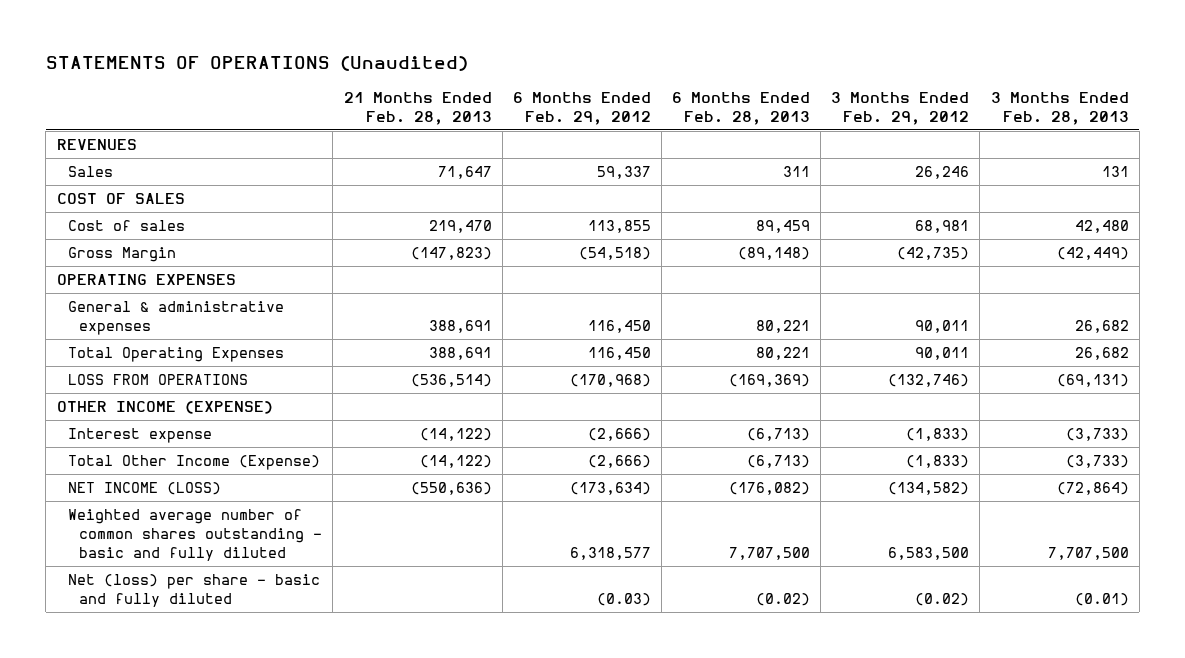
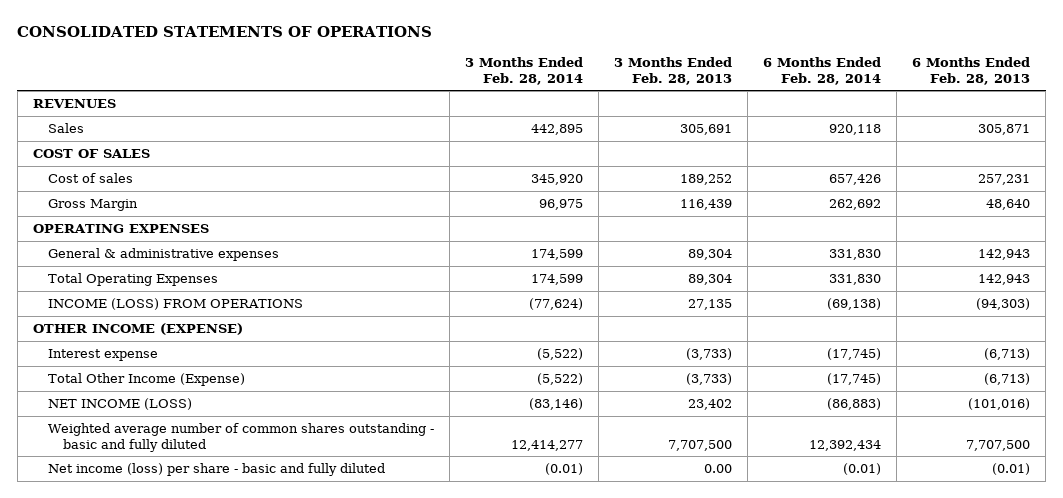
[45,55,468,71] STATEMENTS OF OPERATIONS (Unaudited) -> [17,26,433,38] CONSOLIDATED STATEMENTS OF OPERATIONS
[343,91,492,125] 21 Months Ended Feb. 28, 2013 -> none
[512,91,651,125] 6 Months Ended Feb. 29, 2012 -> none
[831,91,970,125] 3 Months Ended Feb. 29, 2012 -> none
none -> [464,57,583,85] 3 Months Ended Feb. 28, 2014
none -> [763,57,882,85] 6 Months Ended Feb. 28, 2014
[783,166,811,178] 311 -> [978,124,1031,136] 305,871
[1101,166,1129,178] 131 -> [680,124,733,136] 305,691
[756,220,811,234] 89,459 -> [978,174,1031,186] 257,231
[1074,220,1129,234] 42,480 -> [680,174,733,186] 189,252
[738,247,811,261] (89,148) -> [986,199,1031,211] 48,640
[1056,247,1129,261] (42,449) -> [680,199,733,211] 116,439
[756,320,811,334] 80,221 -> [978,249,1031,261] 142,943
[1074,320,1129,334] 26,682 -> [688,249,733,261] 89,304
[756,347,811,361] 80,221 -> [978,274,1031,286] 142,943
[1074,347,1129,361] 26,682 -> [688,274,733,286] 89,304
[67,374,248,386] LOSS FROM OPERATIONS -> [47,298,303,311] INCOME (LOSS) FROM OPERATIONS
[729,374,811,388] (169,369) -> [976,298,1031,311] (94,303)
[1056,374,1129,388] (69,131) -> [688,299,733,311] 27,135
[729,482,811,496] (176,082) -> [968,398,1031,411] (101,016)
[1056,482,1129,496] (72,864) -> [688,399,733,411] 23,402
[67,574,320,608] Net (loss) per share - basic and fully diluted -> [47,463,385,477] Net income (loss) per share - basic and fully diluted
[756,593,811,607] (0.02) -> [992,463,1031,476] (0.01)
[1074,593,1129,607] (0.01) -> [704,464,733,474] 0.00

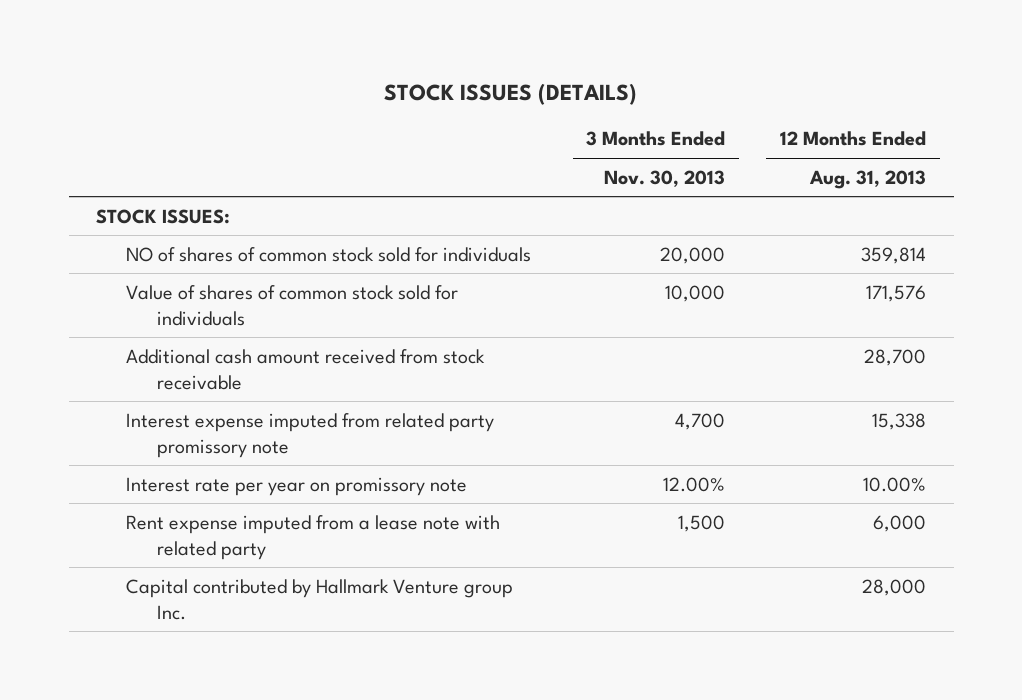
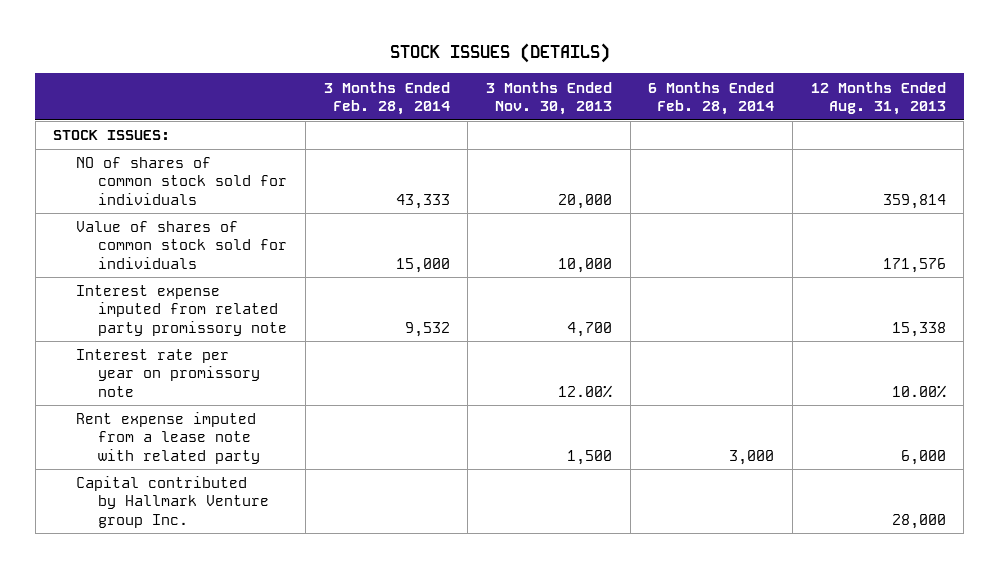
none -> [323,81,450,115] 3 Months Ended Feb. 28, 2014
none -> [648,81,775,115] 6 Months Ended Feb. 28, 2014
[126,348,486,390] Additional cash amount received from stock receivable -> none

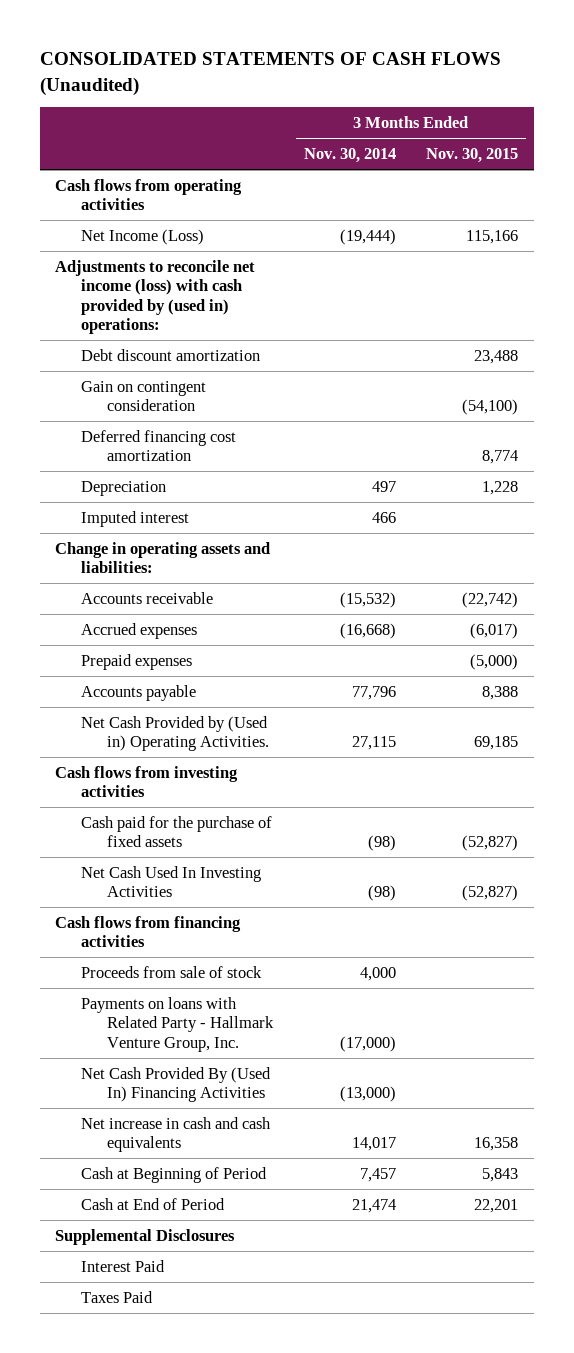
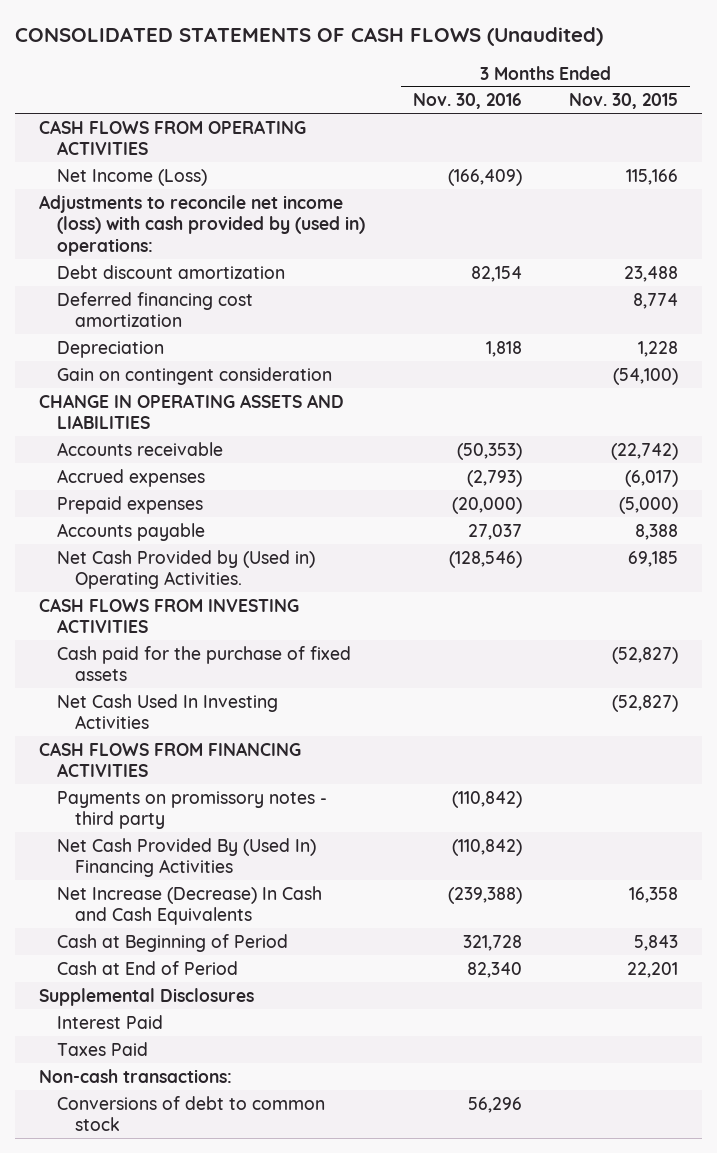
[303,148,396,164] Nov. 30, 2014 -> none
none -> [412,93,522,110] Nov. 30, 2016
[55,178,243,211] Cash flows from operating activities -> [38,119,306,156] CASH FLOWS FROM OPERATING ACTIVITIES
[81,510,190,527] Imputed interest -> none
[81,380,207,412] Gain on contingent consideration -> [56,366,332,385] Gain on contingent consideration
[55,541,271,574] Change in operating assets and liabilities: -> [38,393,344,430] CHANGE IN OPERATING ASSETS AND LIABILITIES
[55,765,239,798] Cash flows from investing activities -> [38,597,299,634] CASH FLOWS FROM INVESTING ACTIVITIES
[81,965,263,978] Proceeds from sale of stock -> none
[81,996,274,1052] Payments on loans with Related Party - Hallmark Venture Group, Inc. -> none
[55,915,242,948] Cash flows from financing activities -> [38,741,301,778] CASH FLOWS FROM FINANCING ACTIVITIES
none -> [56,790,327,830] Payments on promissory notes - third party
[81,1116,272,1153] Net increase in cash and cash equivalents -> [56,885,322,926] Net Increase (Decrease) In Cash and Cash Equivalents
none -> [38,1068,232,1083] Non-cash transactions:
none -> [56,1095,325,1132] Conversions of debt to common stock

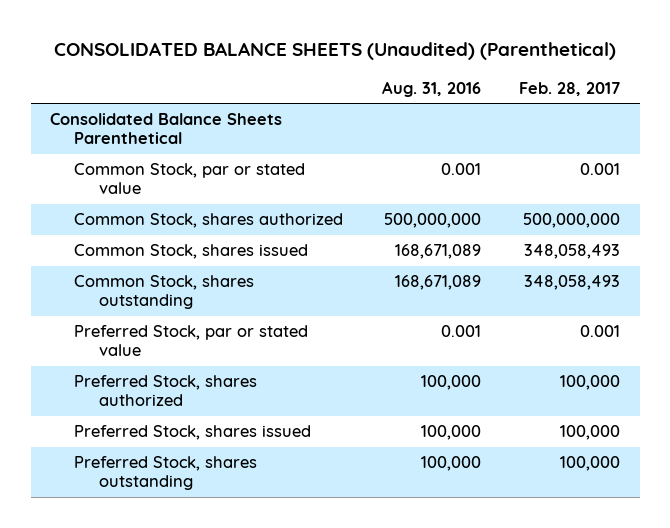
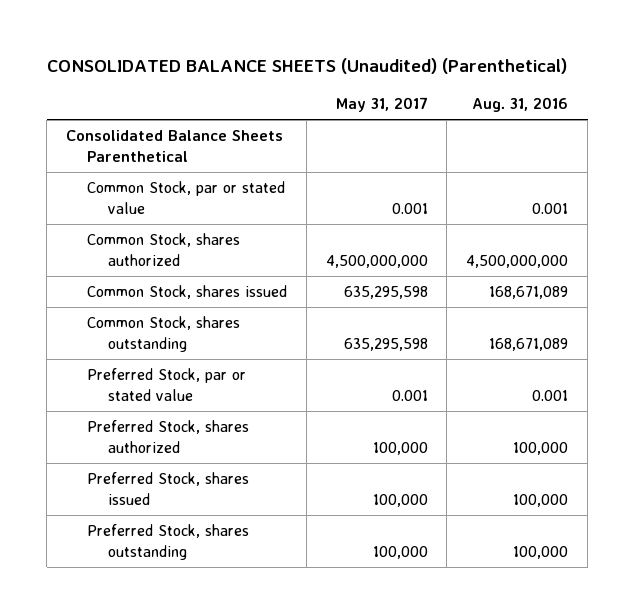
[519,81,621,96] Feb. 28, 2017 -> none
none -> [335,96,428,112] May 31, 2017
[383,213,481,229] 500,000,000 -> [466,254,569,268] 4,500,000,000

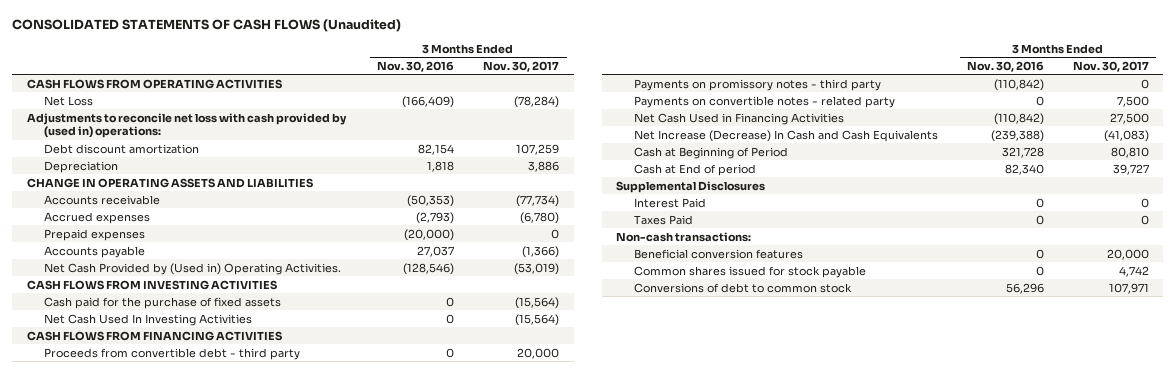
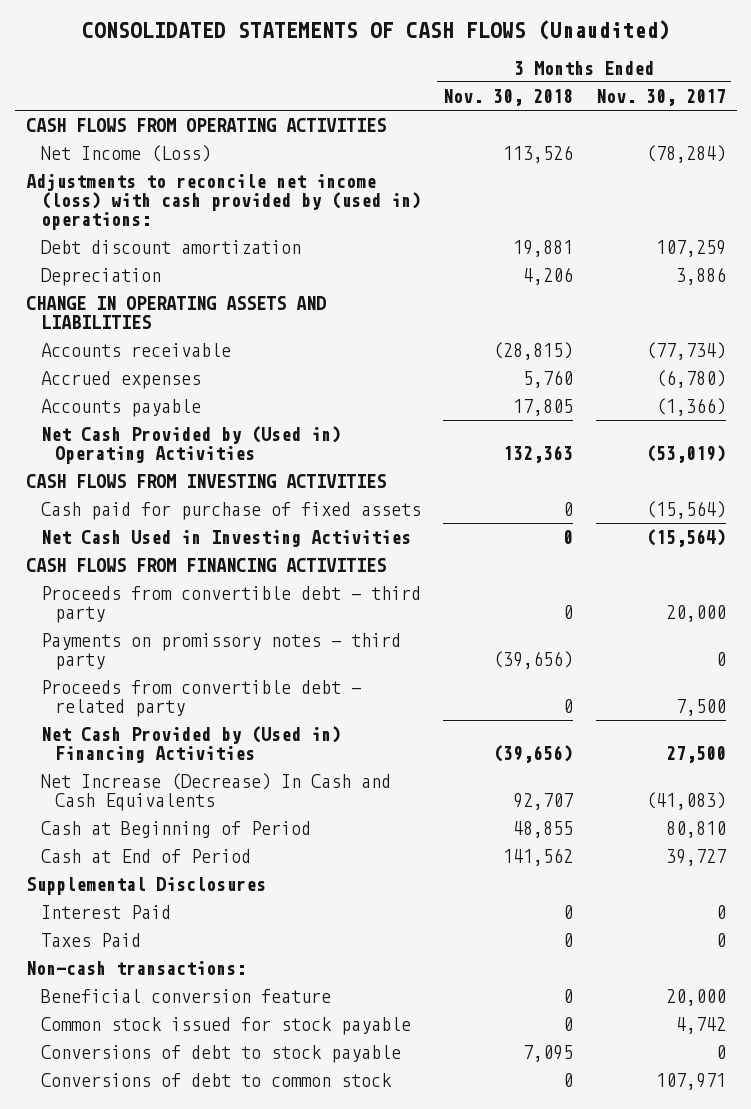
[377,60,455,72] Nov. 30, 2016 -> none
none -> [443,88,574,106] Nov. 30, 2018
[44,95,94,106] Net Loss -> [40,145,211,163] Net Income (Loss)
[26,112,347,139] Adjustments to reconcile net loss with cash provided by (used in) operations: -> [25,174,421,231] Adjustments to reconcile net income (loss) with cash provided by (used in) operations:
[44,228,146,241] Prepaid expenses -> none
[44,262,342,275] Net Cash Provided by (Used in) Operating Activities. -> [40,426,341,465] Net Cash Provided by (Used in) Operating Activities
[44,296,282,309] Cash paid for the purchase of fixed assets -> [40,502,421,521] Cash paid for purchase of fixed assets
[44,313,253,326] Net Cash Used In Investing Activities -> [40,530,411,548] Net Cash Used in Investing Activities
[633,95,895,108] Payments on convertible notes - related party -> none
none -> [40,680,361,718] Proceeds from convertible debt - related party
[633,112,844,125] Net Cash Used in Financing Activities -> [40,726,341,764] Net Cash Provided by (Used in) Financing Activities
[633,163,756,176] Cash at End of period -> [40,849,251,864] Cash at End of Period
[633,248,803,259] Beneficial conversion features -> [40,989,331,1004] Beneficial conversion feature
[633,265,866,278] Common shares issued for stock payable -> [40,1017,411,1036] Common stock issued for stock payable
none -> [40,1045,401,1064] Conversions of debt to stock payable

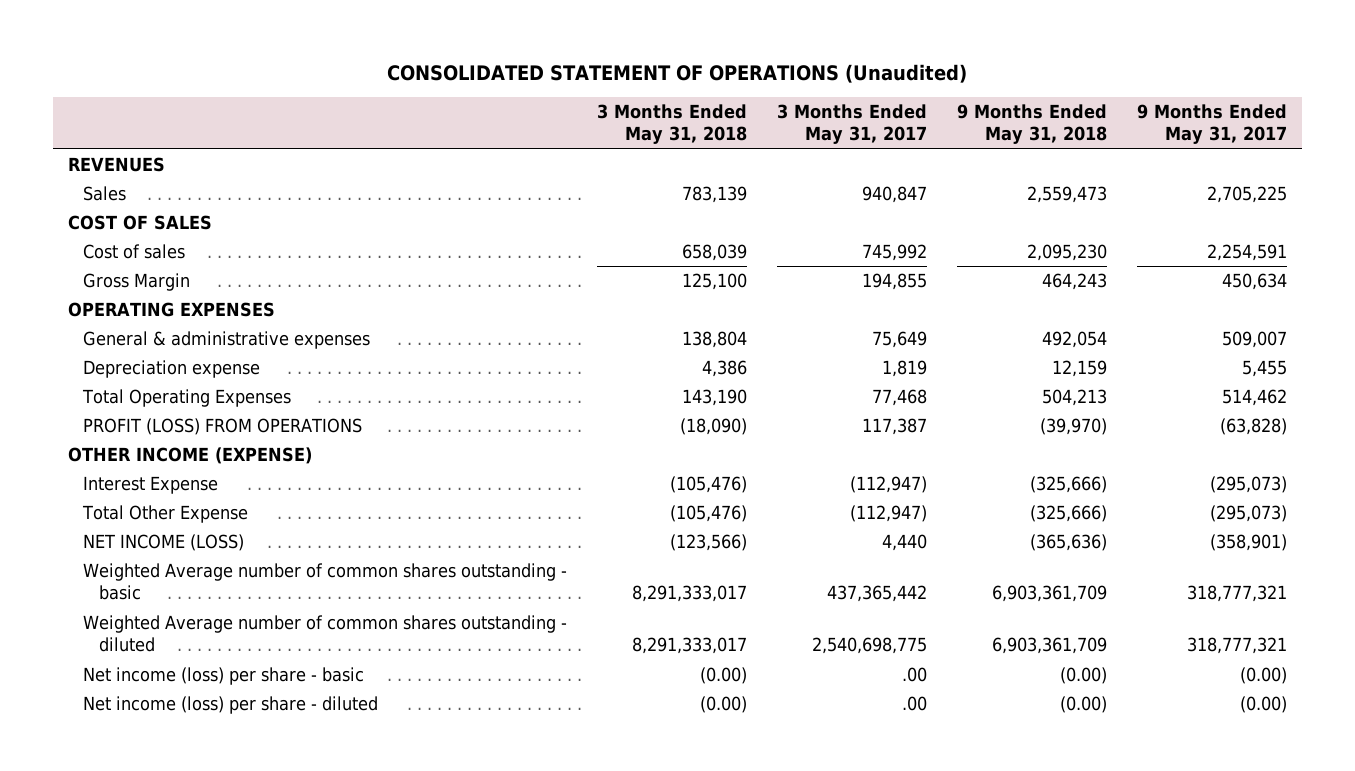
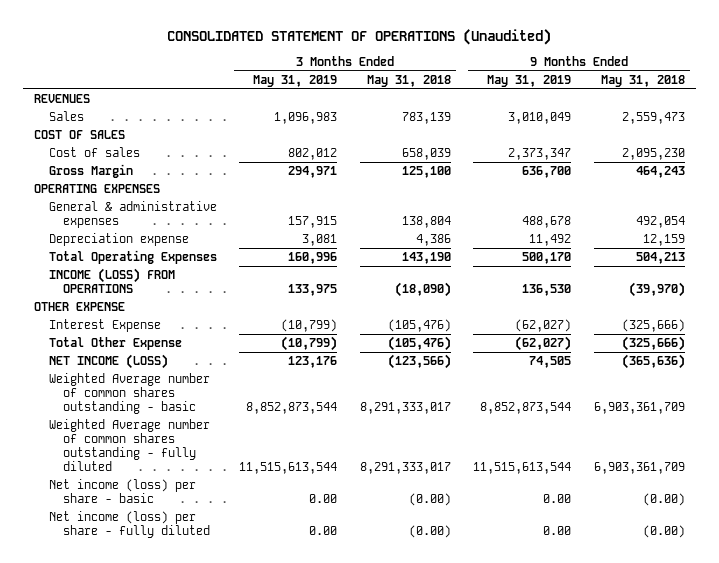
[776,104,927,145] 3 Months Ended May 31, 2017 -> none
[1136,104,1287,145] 9 Months Ended May 31, 2017 -> none
none -> [253,74,338,87] May 31, 2019
none -> [487,74,572,87] May 31, 2019
[83,418,363,436] PROFIT (LOSS) FROM OPERATIONS -> [48,268,175,293] INCOME (LOSS) FROM OPERATIONS
[67,447,312,465] OTHER INCOME (EXPENSE) -> [34,302,126,312] OTHER EXPENSE
[83,615,568,653] Weighted Average number of common shares outstanding - diluted -> [48,419,210,471] Weighted Average number of common shares outstanding - fully diluted
[83,696,379,715] Net income (loss) per share - diluted -> [48,511,211,538] Net income (loss) per share - fully diluted

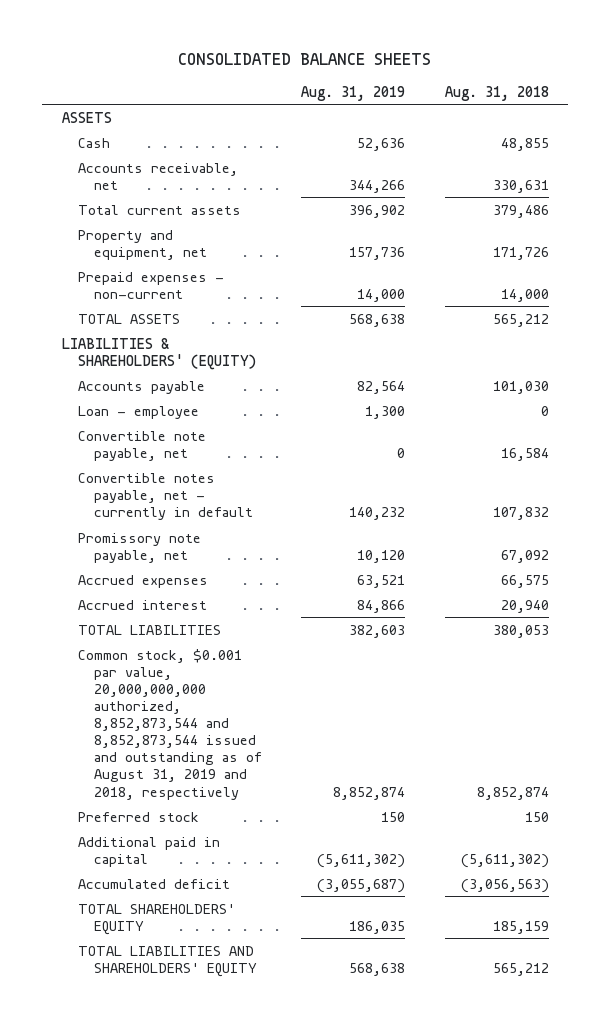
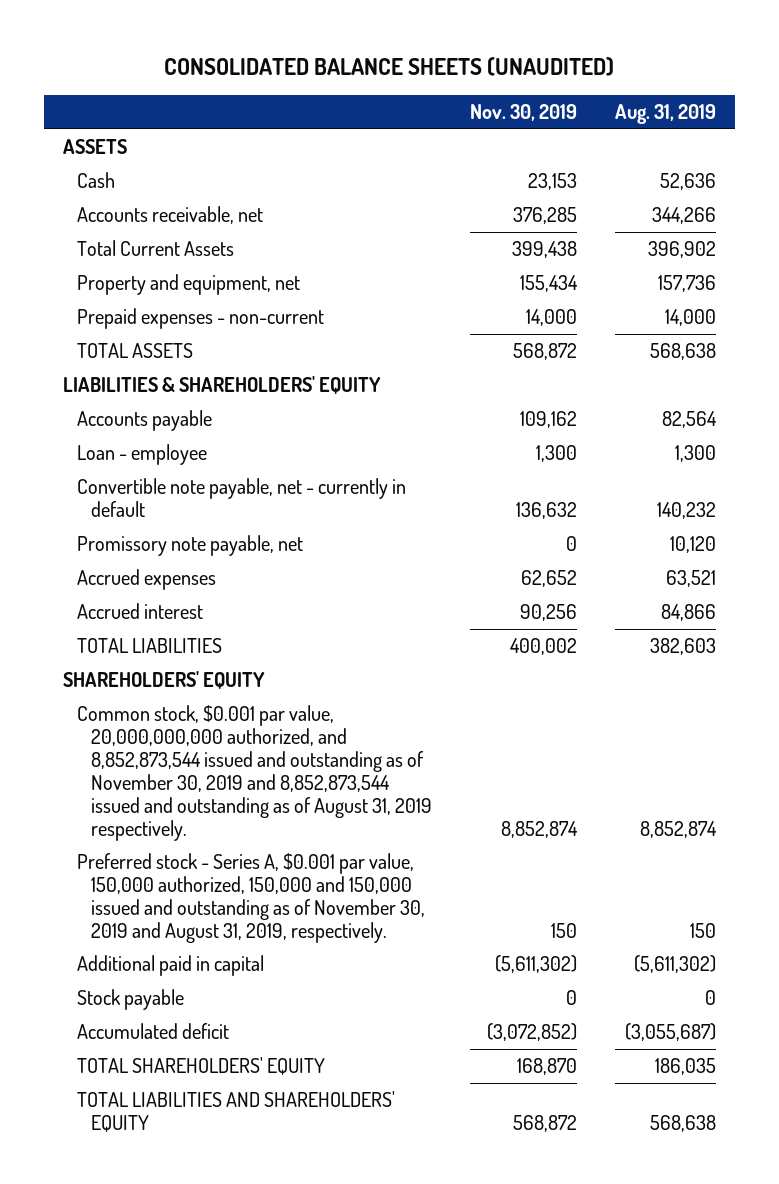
[178,52,432,65] CONSOLIDATED BALANCE SHEETS -> [164,57,615,77] CONSOLIDATED BALANCE SHEETS (UNAUDITED)
[444,85,549,101] Aug. 31, 2018 -> none
none -> [469,104,577,122] Nov. 30, 2019
[77,204,241,215] Total current assets -> [77,240,235,257] Total Current Assets
[61,337,256,370] LIABILITIES & SHAREHOLDERS' (EQUITY) -> [63,376,382,395] LIABILITIES & SHAREHOLDERS' EQUITY
[77,472,253,520] Convertible notes payable, net - currently in default -> none
[77,430,206,461] Convertible note payable, net -> [77,478,407,518] Convertible note payable, net - currently in default
[397,447,406,458] 0 -> [656,502,716,520] 140,232
none -> [63,671,266,690] SHAREHOLDERS' EQUITY
[77,648,262,800] Common stock, $0.001 par value, 20,000,000,000 authorized, 8,852,873,544 and 8,852,873,544 issued and outstanding as of August 31, 2019 and 2018, respectively -> [77,705,433,841] Common stock, $0.001 par value, 20,000,000,000 authorized, and 8,852,873,544 issued and outstanding as of November 30, 2019 and 8,852,873,544 issued and outstanding as of August 31, 2019 respectively.
[77,811,199,822] Preferred stock -> [77,853,426,943] Preferred stock - Series A, $0.001 par value, 150,000 authorized, 150,000 and 150,000 issued and outstanding as of November 30, 2019 and August 31, 2019, respectively.
none -> [77,989,185,1011] Stock payable

